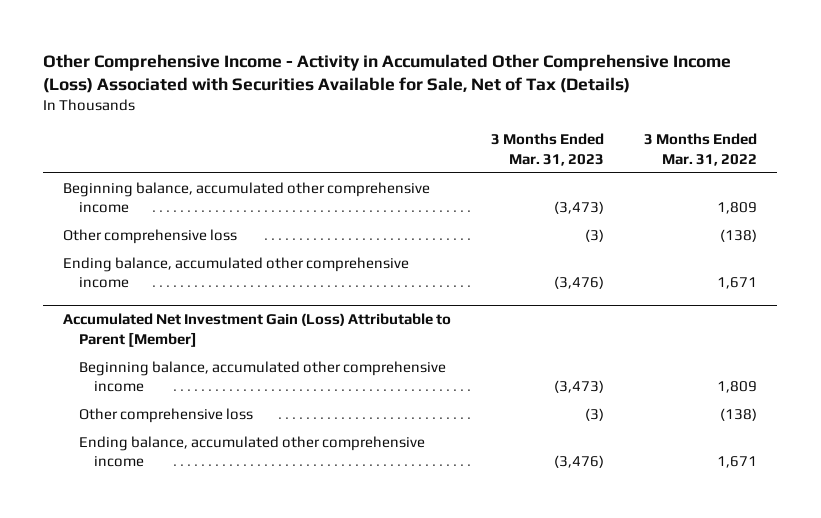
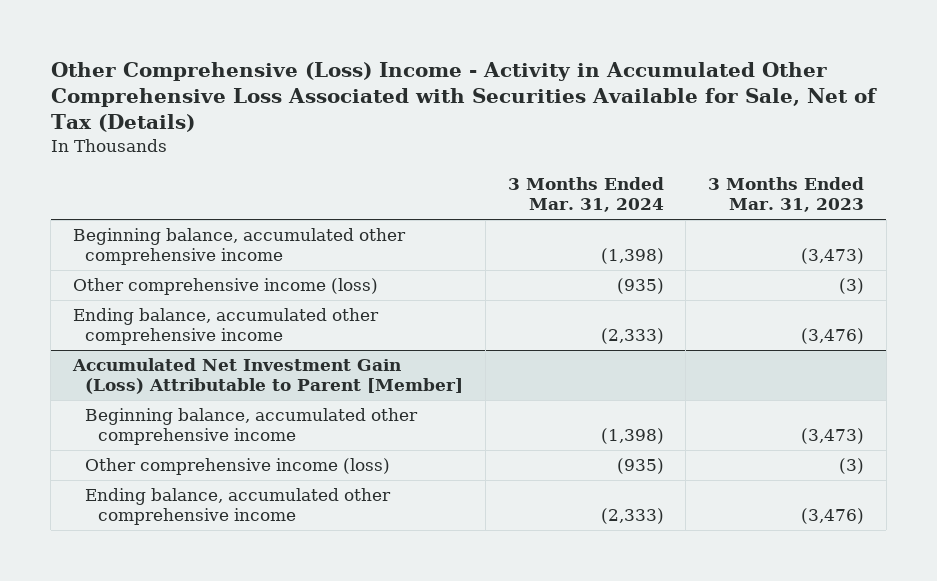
[43,53,732,94] Other Comprehensive Income - Activity in Accumulated Other Comprehensive Income (Loss) Associated with Securities Available for Sale, Net of Tax (Details) -> [50,61,877,133] Other Comprehensive (Loss) Income - Activity in Accumulated Other Comprehensive Loss Associated with Securities Available for Sale, Net of Tax (Details)
[644,133,758,166] 3 Months Ended Mar. 31, 2022 -> none
none -> [507,177,664,213] 3 Months Ended Mar. 31, 2024
[63,228,238,244] Other comprehensive loss -> [72,278,378,296] Other comprehensive income (loss)
[78,407,253,423] Other comprehensive loss -> [85,458,391,476] Other comprehensive income (loss)

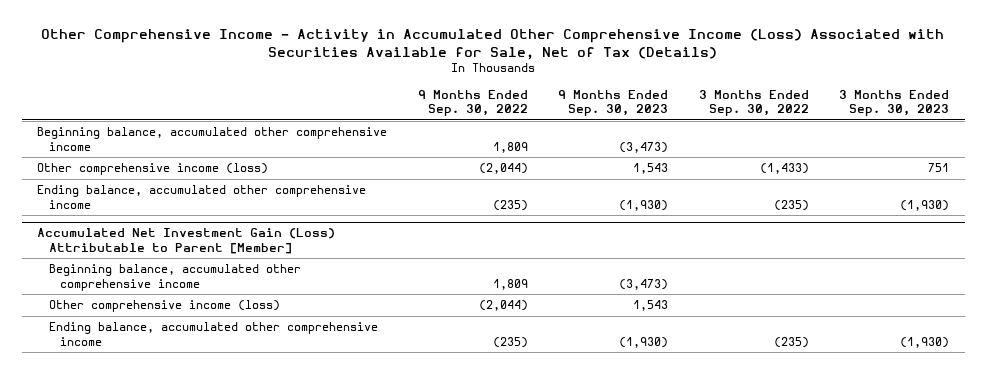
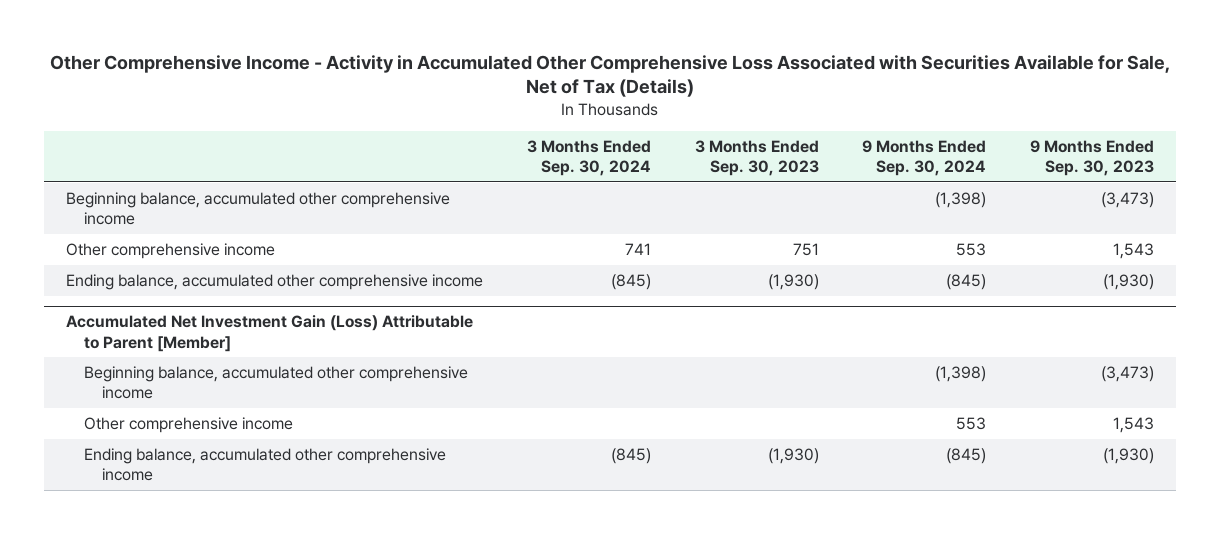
[41,29,945,60] Other Comprehensive Income - Activity in Accumulated Other Comprehensive Income (Loss) Associated with Securities Available for Sale, Net of Tax (Details) -> [50,54,1171,98] Other Comprehensive Income - Activity in Accumulated Other Comprehensive Loss Associated with Securities Available for Sale, Net of Tax (Details)
[417,89,528,117] 9 Months Ended Sep. 30, 2022 -> none
[698,89,809,117] 3 Months Ended Sep. 30, 2022 -> none
none -> [526,139,651,177] 3 Months Ended Sep. 30, 2024
none -> [862,139,987,177] 9 Months Ended Sep. 30, 2024
[36,163,268,176] Other comprehensive income (loss) -> [66,242,276,259] Other comprehensive income
[48,300,280,313] Other comprehensive income (loss) -> [84,416,294,433] Other comprehensive income

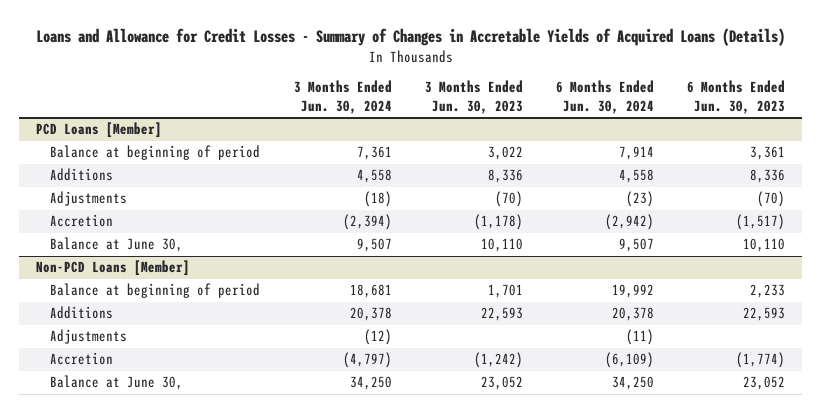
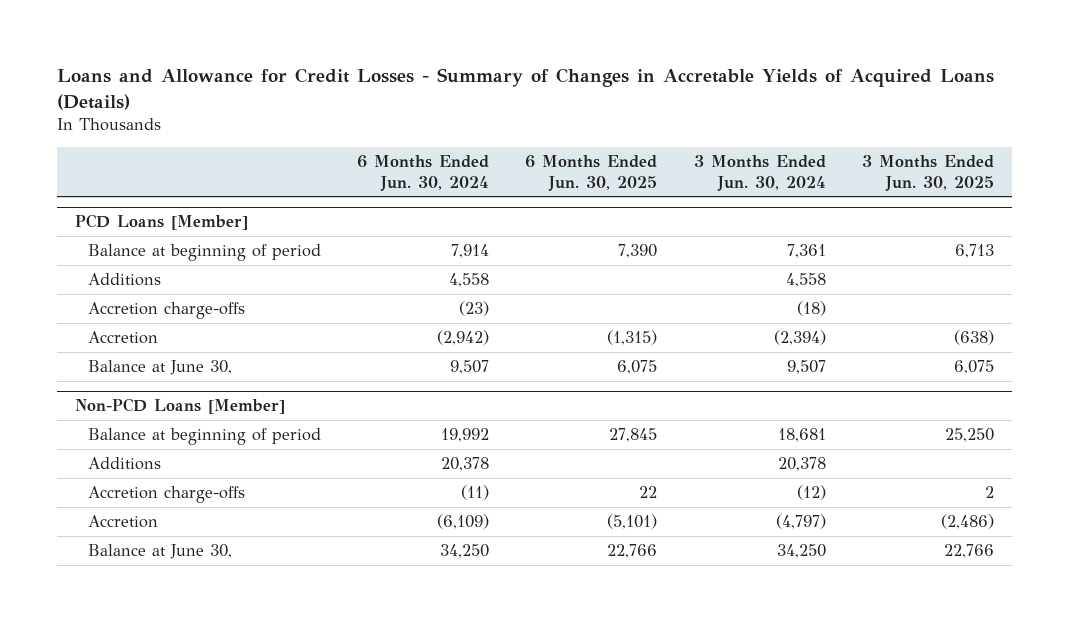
[424,80,523,115] 3 Months Ended Jun. 30, 2023 -> none
[687,80,786,115] 6 Months Ended Jun. 30, 2023 -> none
none -> [525,154,658,191] 6 Months Ended Jun. 30, 2025
none -> [861,154,994,191] 3 Months Ended Jun. 30, 2025
[50,191,128,207] Adjustments -> [88,302,246,320] Accretion charge-offs
[50,329,128,345] Adjustments -> [88,486,246,504] Accretion charge-offs

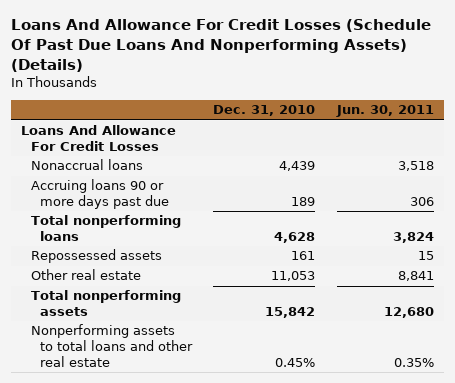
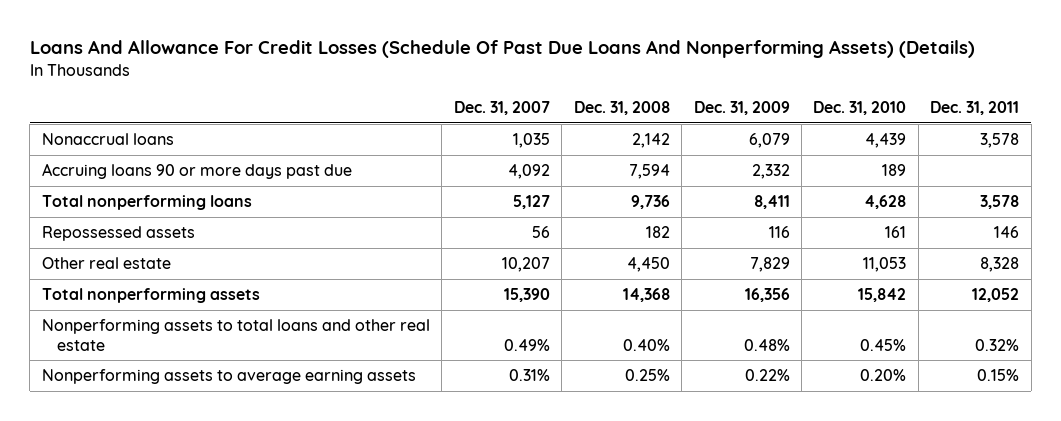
[335,105,434,118] Jun. 30, 2011 -> none
none -> [453,100,550,115] Dec. 31, 2007
none -> [573,100,670,115] Dec. 31, 2008
none -> [693,100,790,115] Dec. 31, 2009
none -> [930,100,1020,115] Dec. 31, 2011
[21,125,177,152] Loans And Allowance For Credit Losses -> none
none -> [41,369,416,385] Nonperforming assets to average earning assets

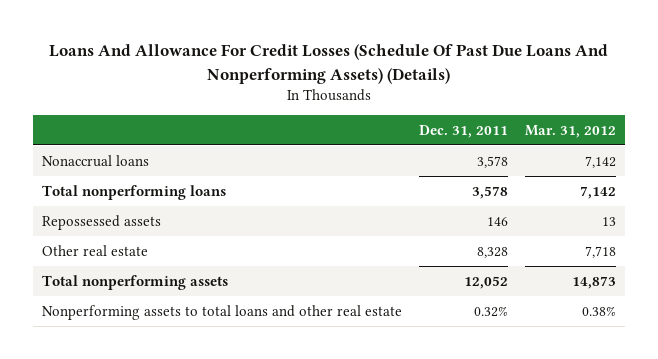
[453,100,550,115] Dec. 31, 2007 -> none
[573,100,670,115] Dec. 31, 2008 -> none
[693,100,790,115] Dec. 31, 2009 -> none
[813,100,907,115] Dec. 31, 2010 -> none
none -> [525,124,617,138] Mar. 31, 2012
[41,163,352,180] Accruing loans 90 or more days past due -> none
[41,369,416,385] Nonperforming assets to average earning assets -> none

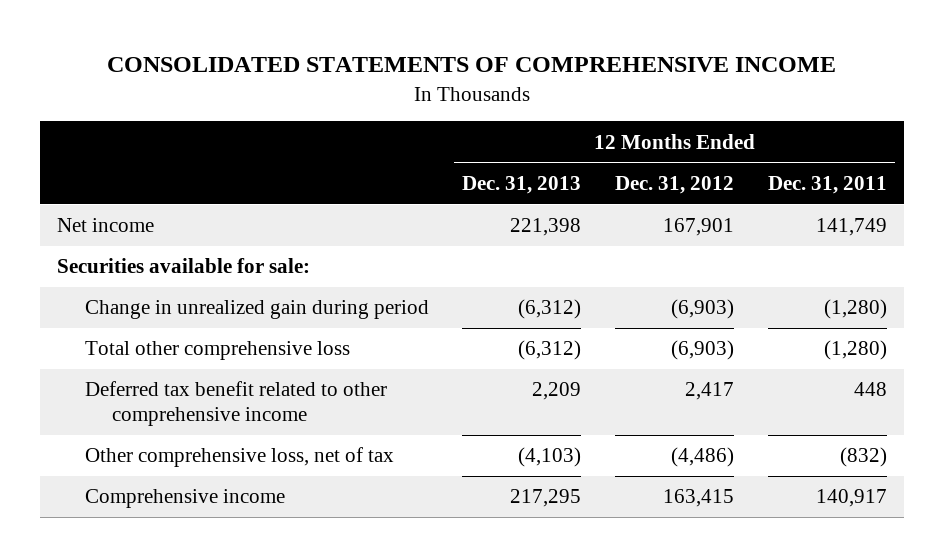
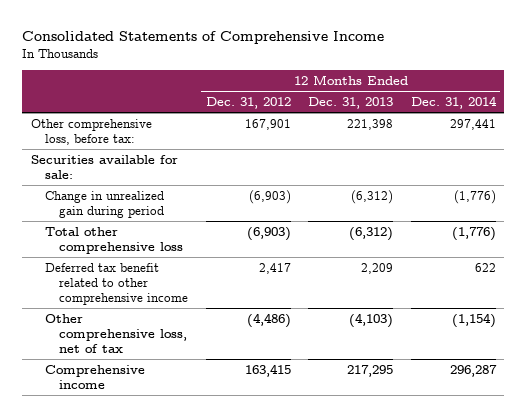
[106,57,836,73] CONSOLIDATED STATEMENTS OF COMPREHENSIVE INCOME -> [22,31,385,45] Consolidated Statements of Comprehensive Income
[767,175,887,194] Dec. 31, 2011 -> none
none -> [410,96,497,110] Dec. 31, 2014
[56,218,154,233] Net income -> [30,118,152,145] Other comprehensive loss, before tax:

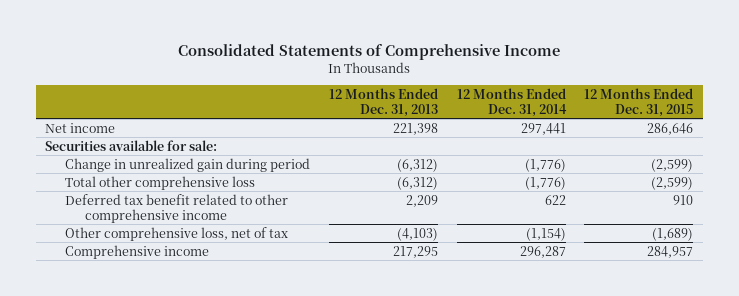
[205,97,291,110] Dec. 31, 2012 -> none
none -> [584,87,694,117] 12 Months Ended Dec. 31, 2015
[30,118,152,145] Other comprehensive loss, before tax: -> [45,122,116,133] Net income

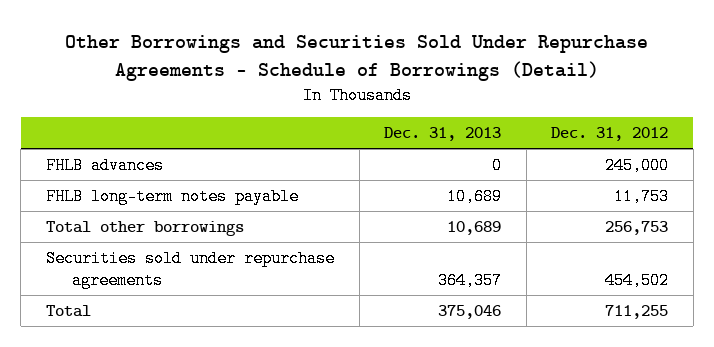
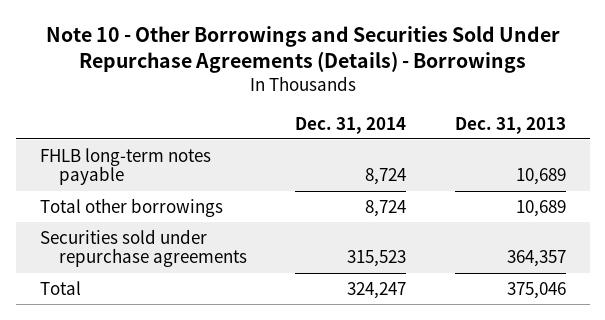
[65,35,649,81] Other Borrowings and Securities Sold Under Repurchase Agreements - Schedule of Borrowings (Detail) -> [45,25,560,74] Note 10 - Other Borrowings and Securities Sold Under Repurchase Agreements (Details) - Borrowings
[551,127,669,142] Dec. 31, 2012 -> none
none -> [295,116,407,134] Dec. 31, 2014
[45,156,164,174] FHLB advances -> none

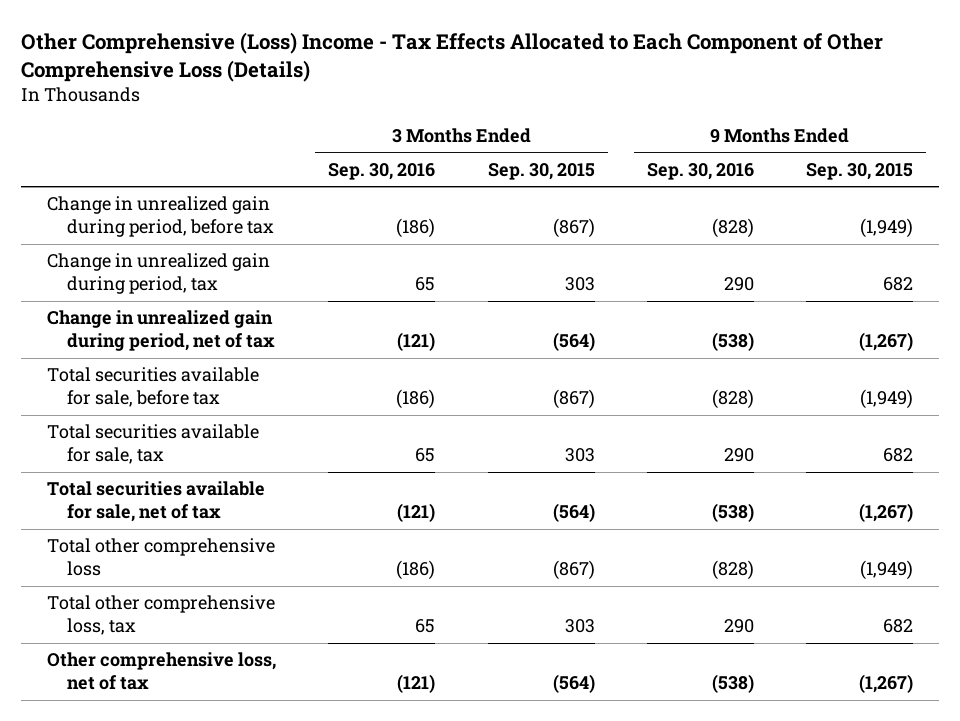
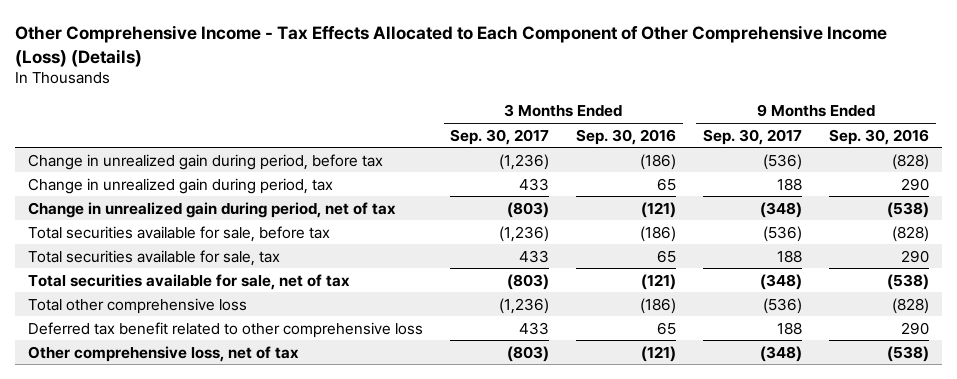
[21,31,884,82] Other Comprehensive (Loss) Income - Tax Effects Allocated to Each Component of Other Comprehensive Loss (Details) -> [14,24,887,67] Other Comprehensive Income - Tax Effects Allocated to Each Component of Other Comprehensive Income (Loss) (Details)
[487,162,595,180] Sep. 30, 2015 -> none
[805,162,913,180] Sep. 30, 2015 -> none
none -> [450,128,550,145] Sep. 30, 2017
none -> [703,128,803,145] Sep. 30, 2017
[47,595,276,635] Total other comprehensive loss, tax -> [28,321,424,338] Deferred tax benefit related to other comprehensive loss

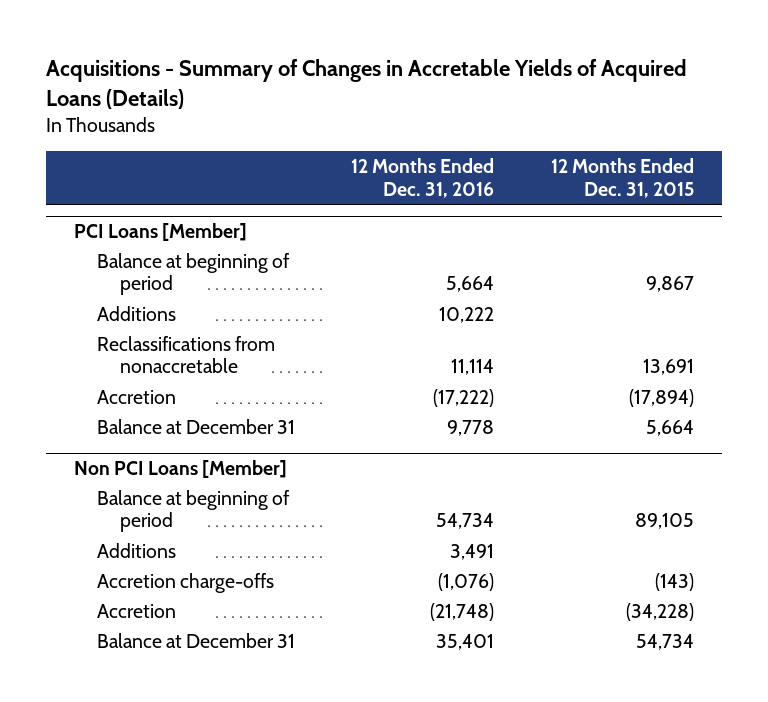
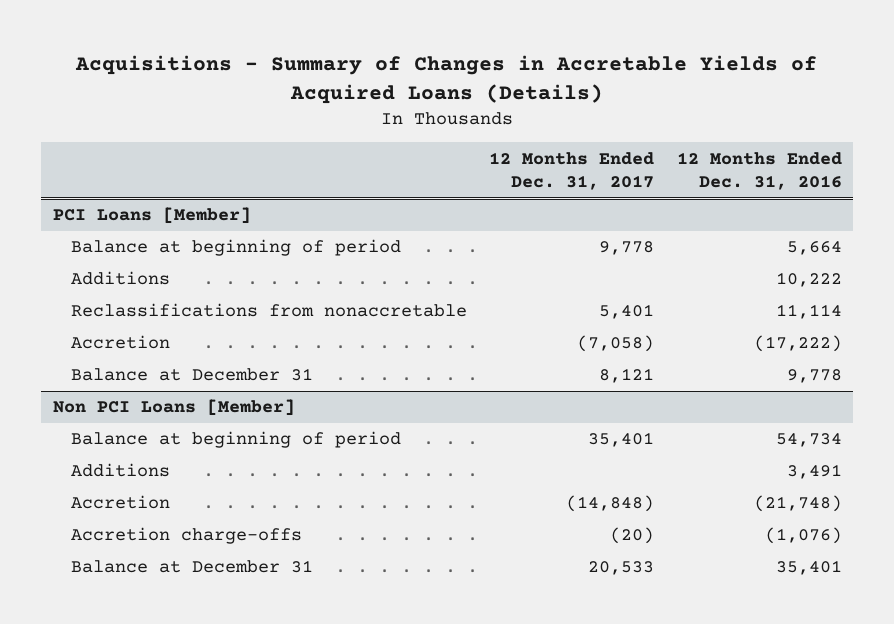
[550,158,694,198] 12 Months Ended Dec. 31, 2015 -> none
none -> [489,151,655,191] 12 Months Ended Dec. 31, 2017
[97,572,275,593] Accretion charge-offs -> [70,527,302,545] Accretion charge-offs

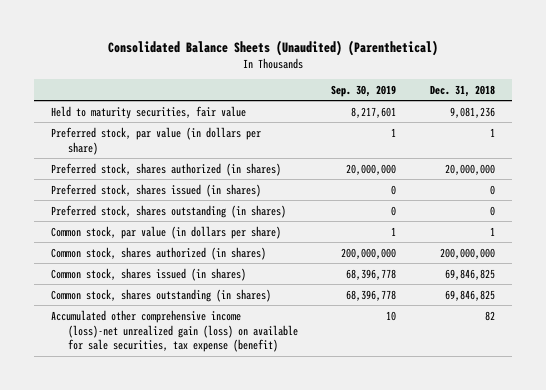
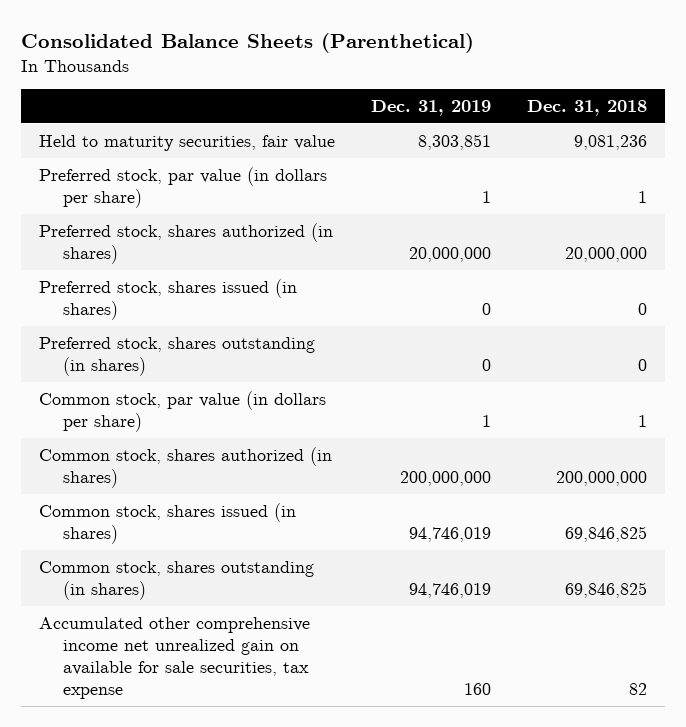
[107,39,438,56] Consolidated Balance Sheets (Unaudited) (Parenthetical) -> [21,33,475,54] Consolidated Balance Sheets (Parenthetical)
[331,84,397,97] Sep. 30, 2019 -> none
none -> [370,100,491,117] Dec. 31, 2019
[50,309,298,353] Accumulated other comprehensive income (loss)-net unrealized gain (loss) on available for sale securities, tax expense (benefit) -> [39,616,311,700] Accumulated other comprehensive income net unrealized gain on available for sale securities, tax expense

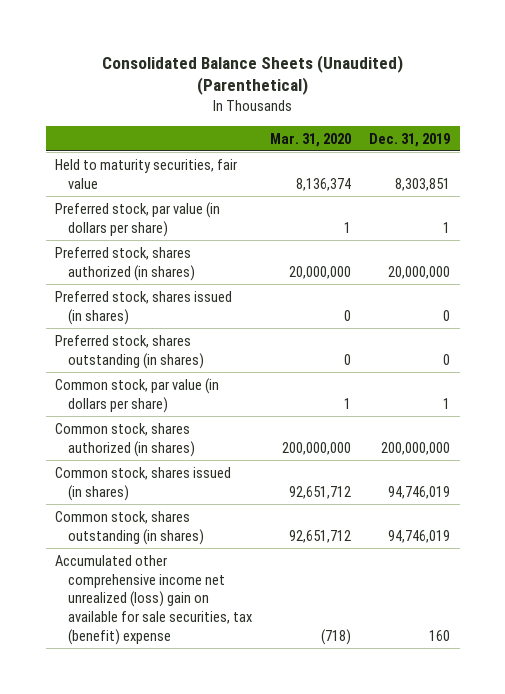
[21,33,475,54] Consolidated Balance Sheets (Parenthetical) -> [101,54,403,96] Consolidated Balance Sheets (Unaudited) (Parenthetical)
[526,100,647,117] Dec. 31, 2018 -> none
none -> [270,132,352,147] Mar. 31, 2020
[39,616,311,700] Accumulated other comprehensive income net unrealized gain on available for sale securities, tax expense -> [54,554,253,645] Accumulated other comprehensive income net unrealized (loss) gain on available for sale securities, tax (benefit) expense

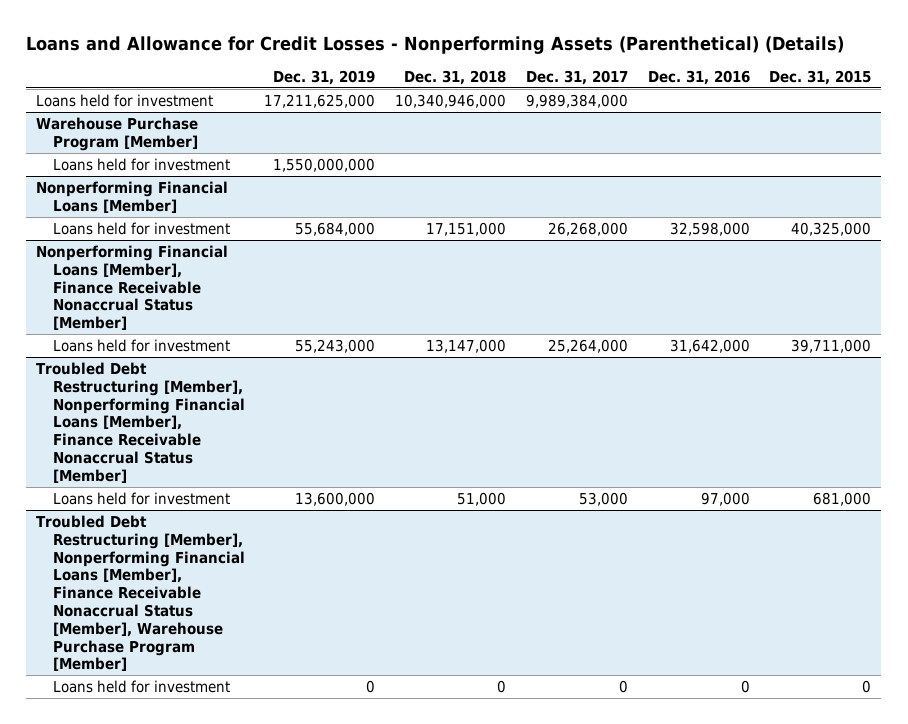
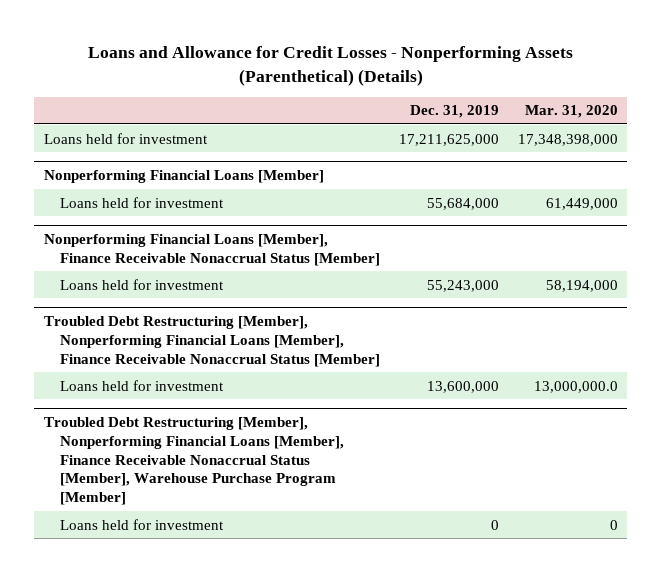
[404,69,507,85] Dec. 31, 2018 -> none
[525,69,628,85] Dec. 31, 2017 -> none
[647,69,750,85] Dec. 31, 2016 -> none
[769,69,872,85] Dec. 31, 2015 -> none
none -> [524,105,618,119] Mar. 31, 2020
[36,116,199,151] Warehouse Purchase Program [Member] -> none
[52,157,230,171] Loans held for investment -> none

